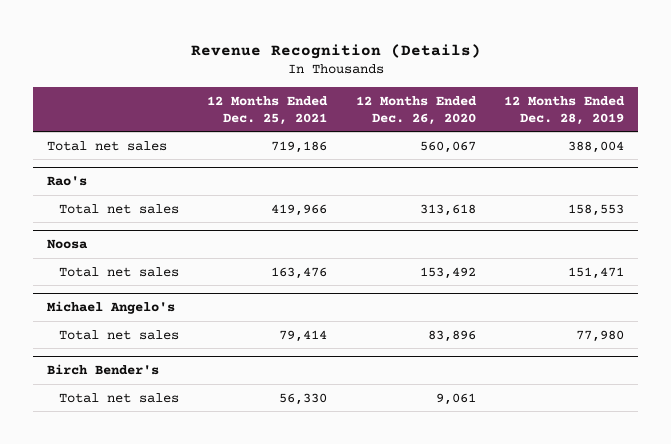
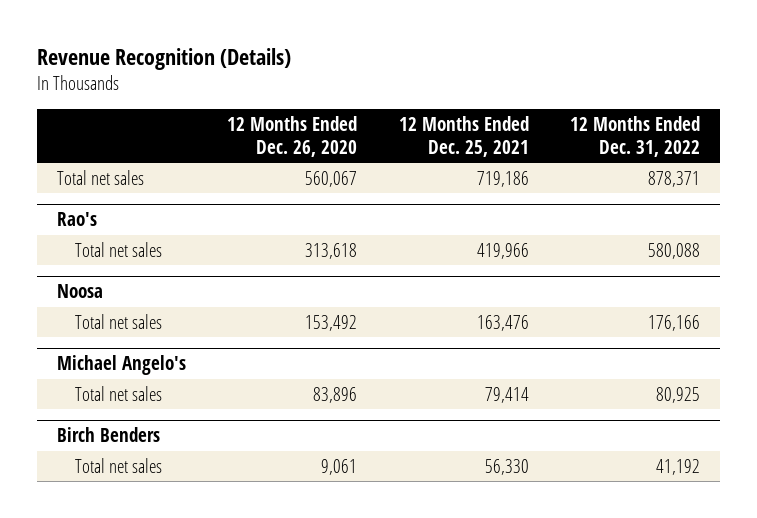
[504,95,626,125] 12 Months Ended Dec. 28, 2019 -> none
none -> [569,115,700,157] 12 Months Ended Dec. 31, 2022
[47,364,160,376] Birch Bender's -> [57,427,161,443] Birch Benders

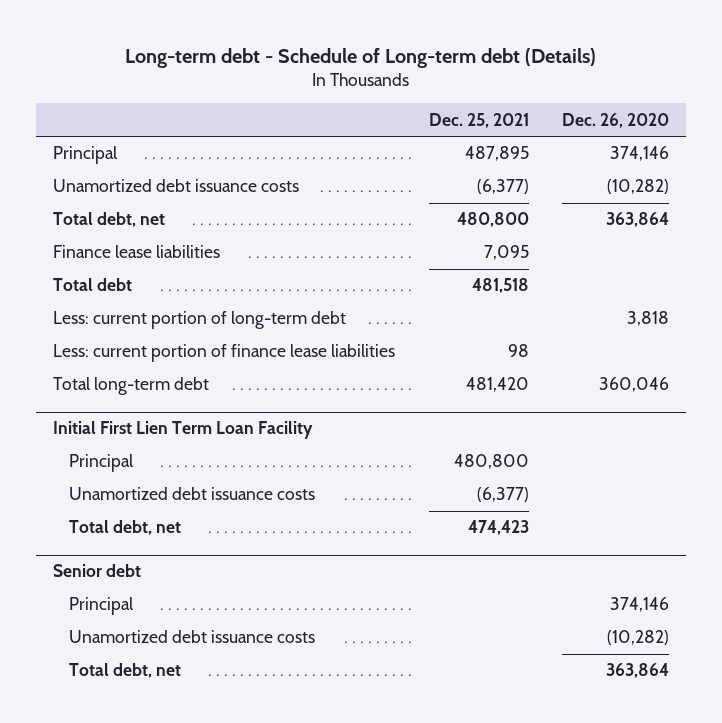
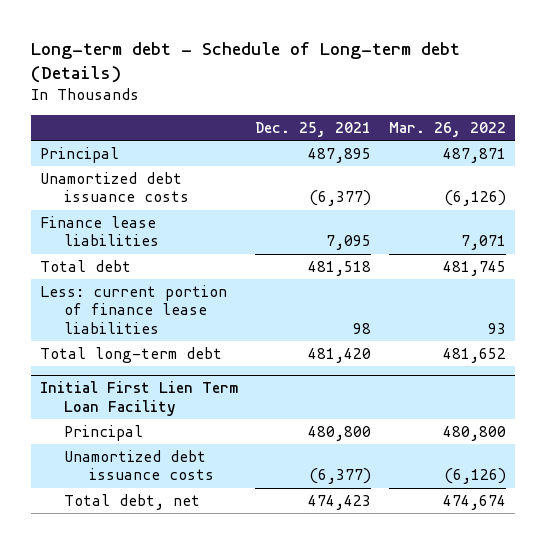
[562,112,670,128] Dec. 26, 2020 -> none
none -> [389,122,507,138] Mar. 26, 2022
[52,212,165,228] Total debt, net -> none
[52,311,346,330] Less: current portion of long-term debt -> none
[52,564,141,578] Senior debt -> none
[69,597,134,616] Principal -> none
[69,630,316,644] Unamortized debt issuance costs -> none
[69,663,182,679] Total debt, net -> none

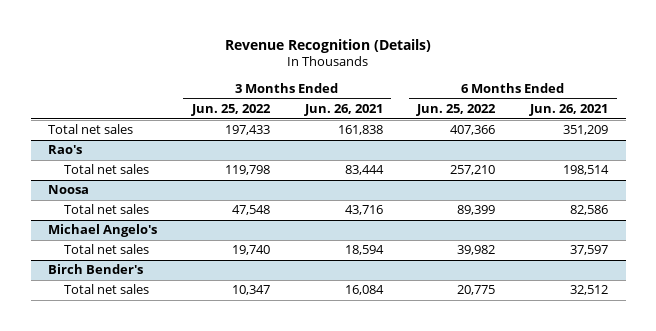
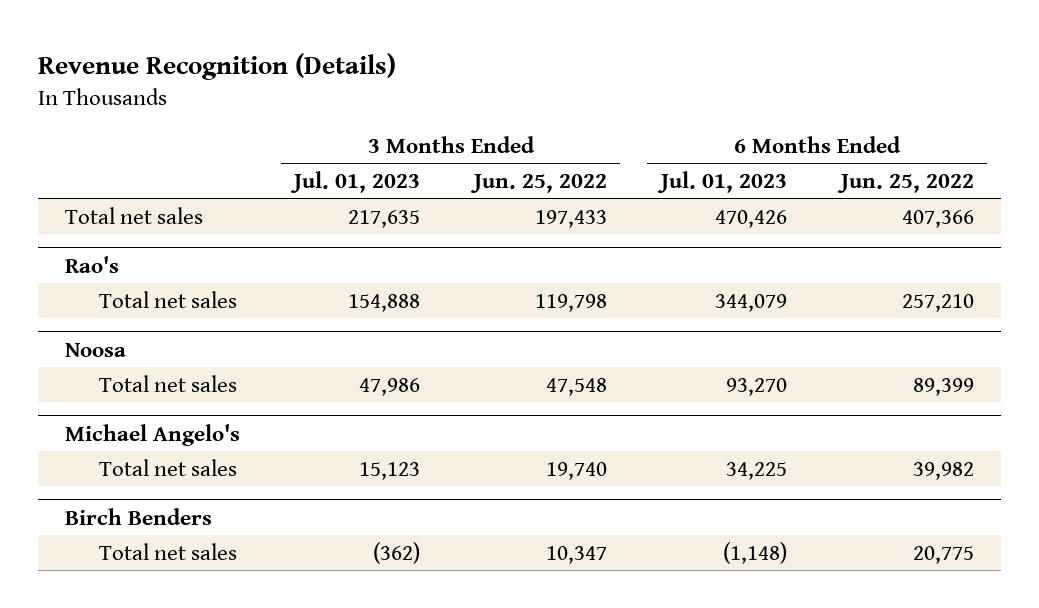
[303,103,383,116] Jun. 26, 2021 -> none
[529,103,609,116] Jun. 26, 2021 -> none
none -> [290,170,421,193] Jul. 01, 2023
none -> [656,170,787,193] Jul. 01, 2023
[47,264,143,275] Birch Bender's -> [65,507,213,525] Birch Benders

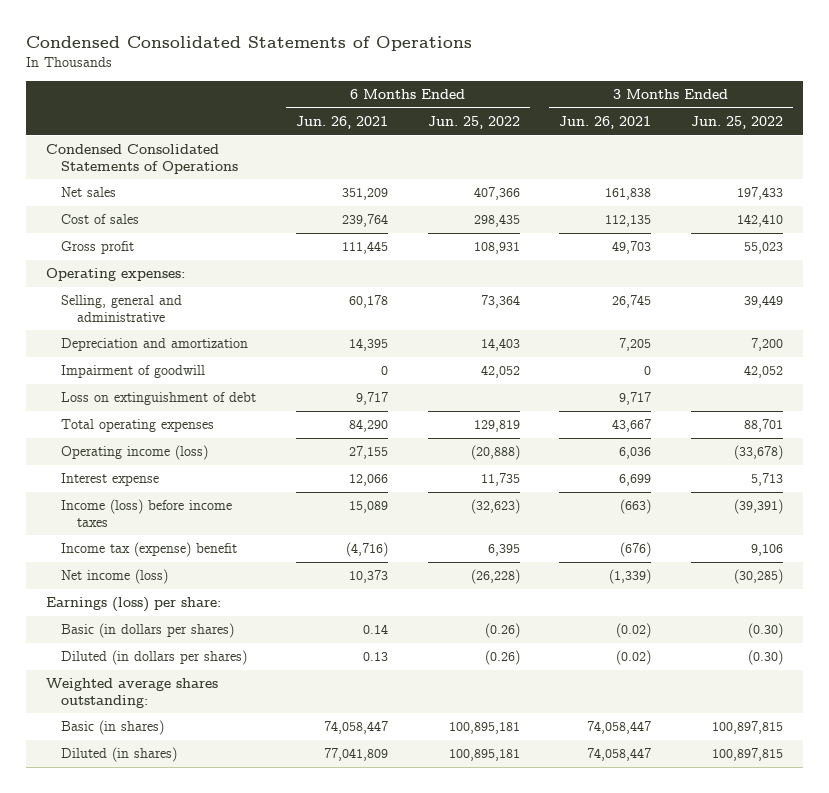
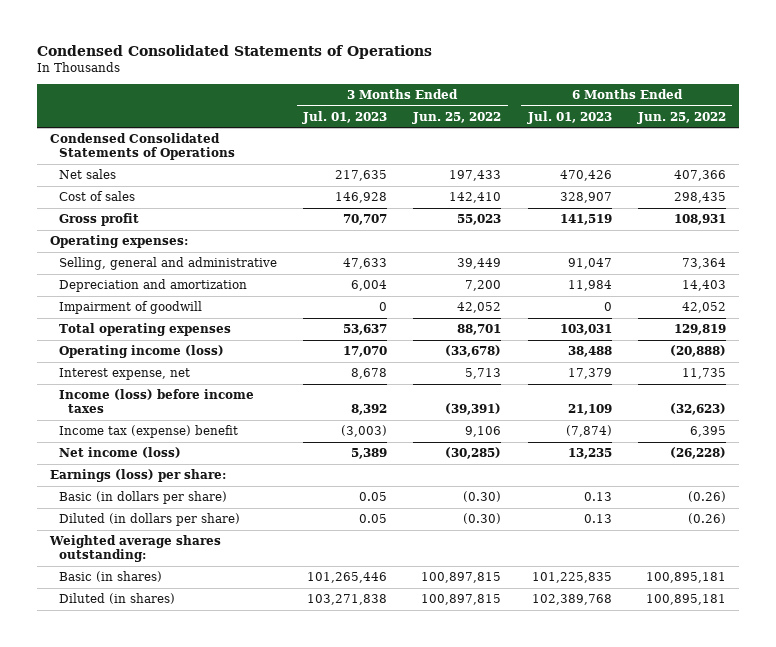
[296,116,389,130] Jun. 26, 2021 -> none
[559,116,652,130] Jun. 26, 2021 -> none
none -> [302,110,388,124] Jul. 01, 2023
none -> [526,110,612,124] Jul. 01, 2023
[61,392,257,406] Loss on extinguishment of debt -> none
[61,473,160,487] Interest expense -> [59,368,191,381] Interest expense, net
[61,623,235,639] Basic (in dollars per shares) -> [59,491,228,505] Basic (in dollars per share)
[61,650,248,666] Diluted (in dollars per shares) -> [59,513,241,527] Diluted (in dollars per share)

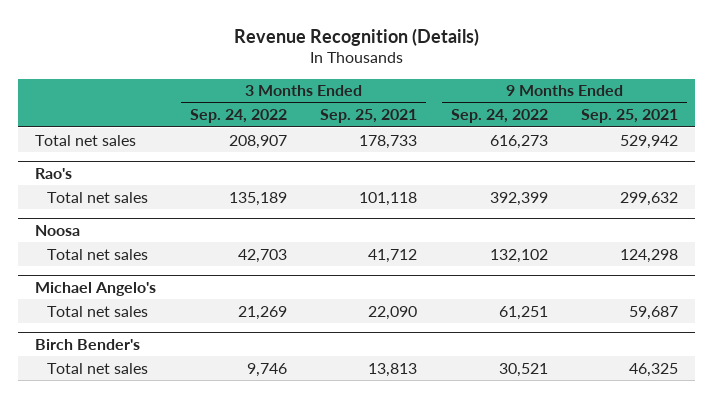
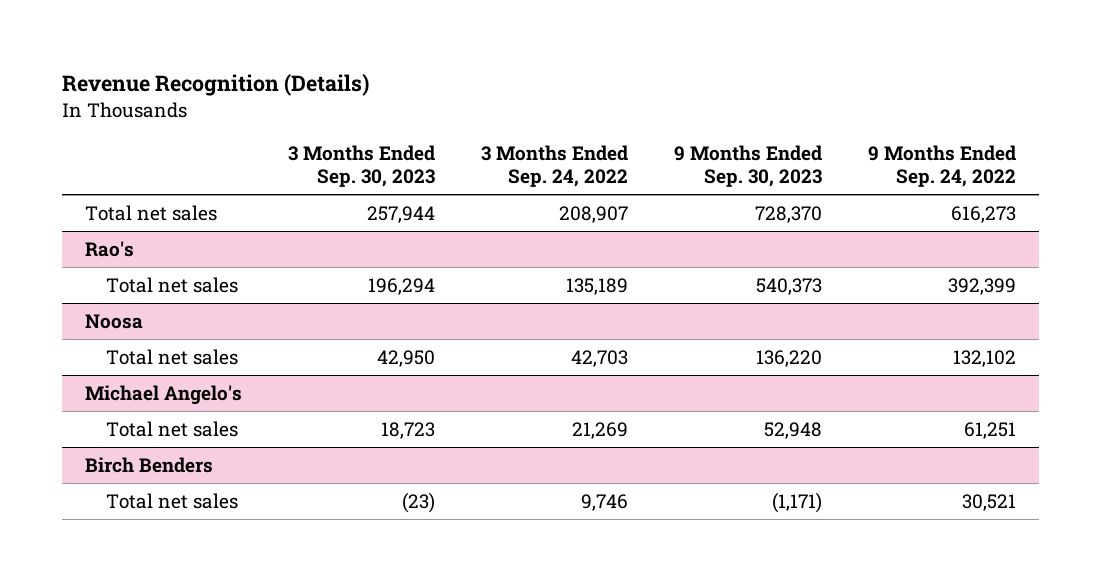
[320,109,418,124] Sep. 25, 2021 -> none
[581,109,679,124] Sep. 25, 2021 -> none
none -> [287,145,435,188] 3 Months Ended Sep. 30, 2023
none -> [673,145,822,188] 9 Months Ended Sep. 30, 2023
[35,338,141,350] Birch Bender's -> [84,456,213,473] Birch Benders

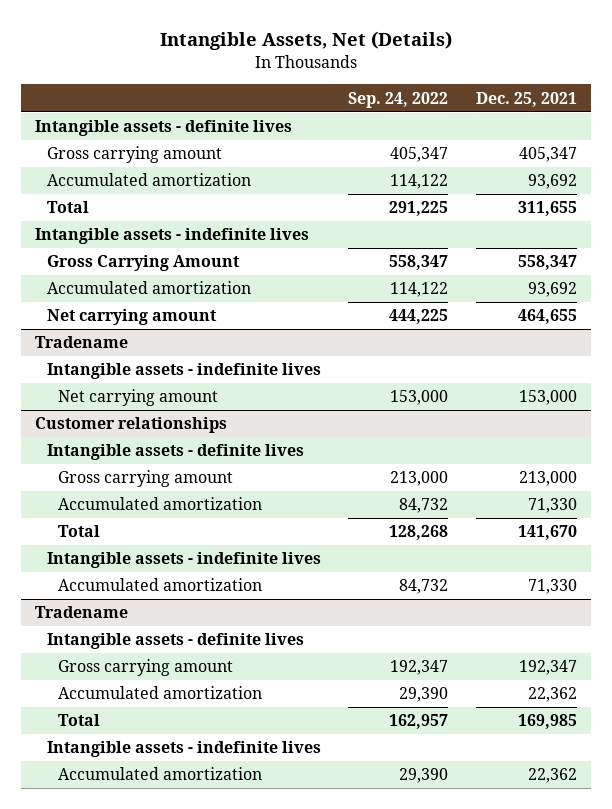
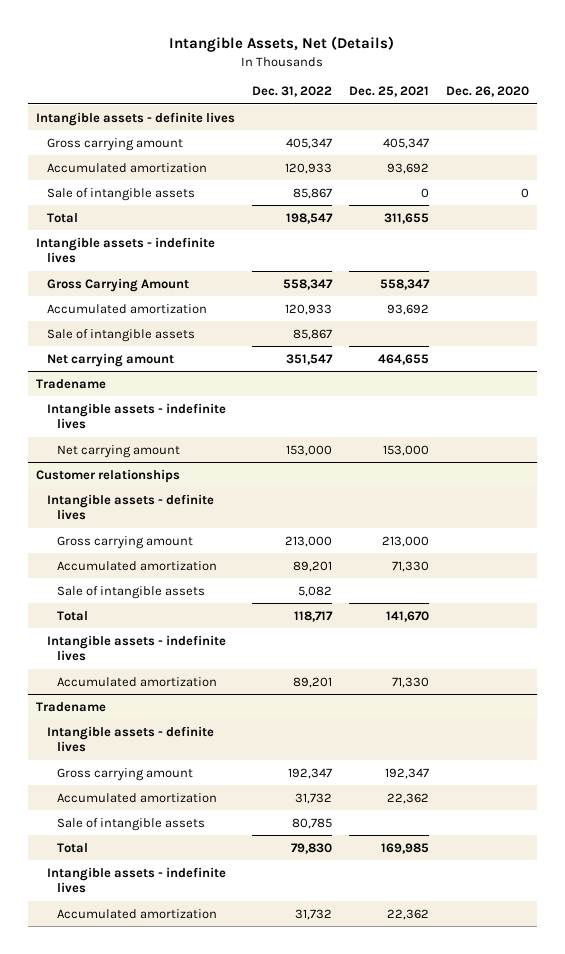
[348,91,449,108] Sep. 24, 2022 -> none
none -> [251,86,332,98] Dec. 31, 2022
none -> [445,86,529,98] Dec. 26, 2020
none -> [46,187,195,201] Sale of intangible assets
none -> [46,328,195,342] Sale of intangible assets
none -> [57,585,206,599] Sale of intangible assets
none -> [57,817,206,831] Sale of intangible assets

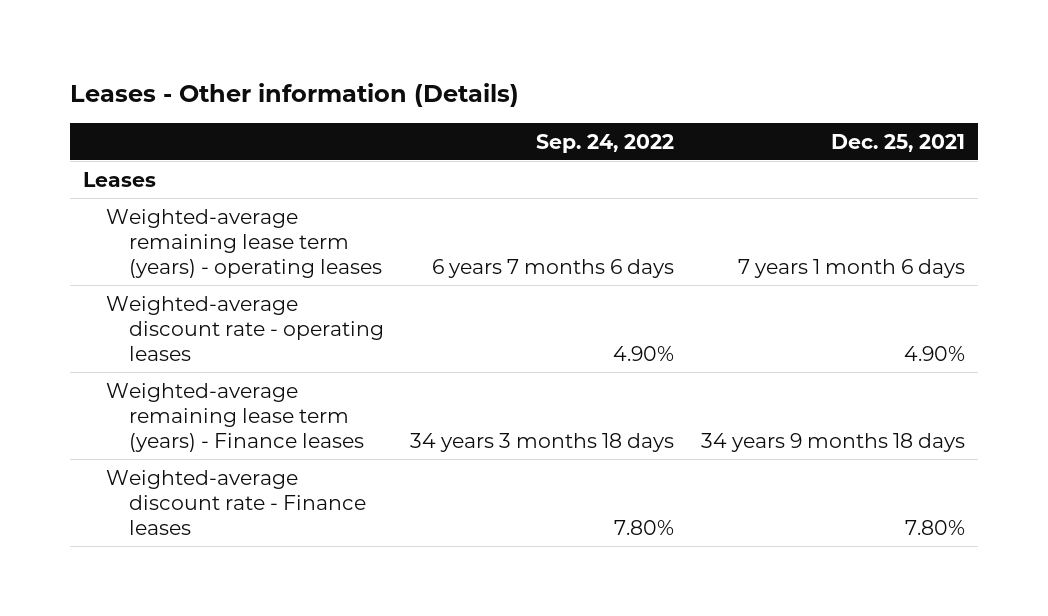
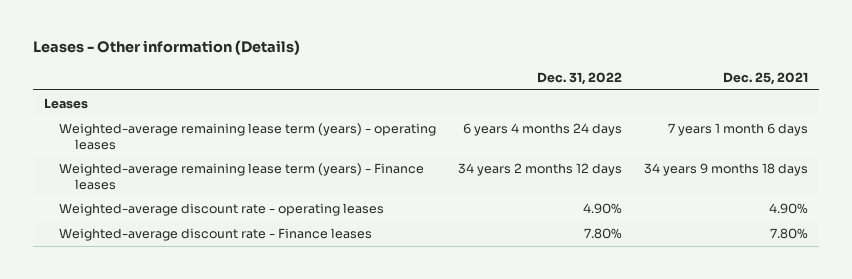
[536,133,675,153] Sep. 24, 2022 -> none
none -> [537,72,623,86] Dec. 31, 2022
[106,295,385,362] Weighted-average discount rate - operating leases -> [59,202,385,216] Weighted-average discount rate - operating leases

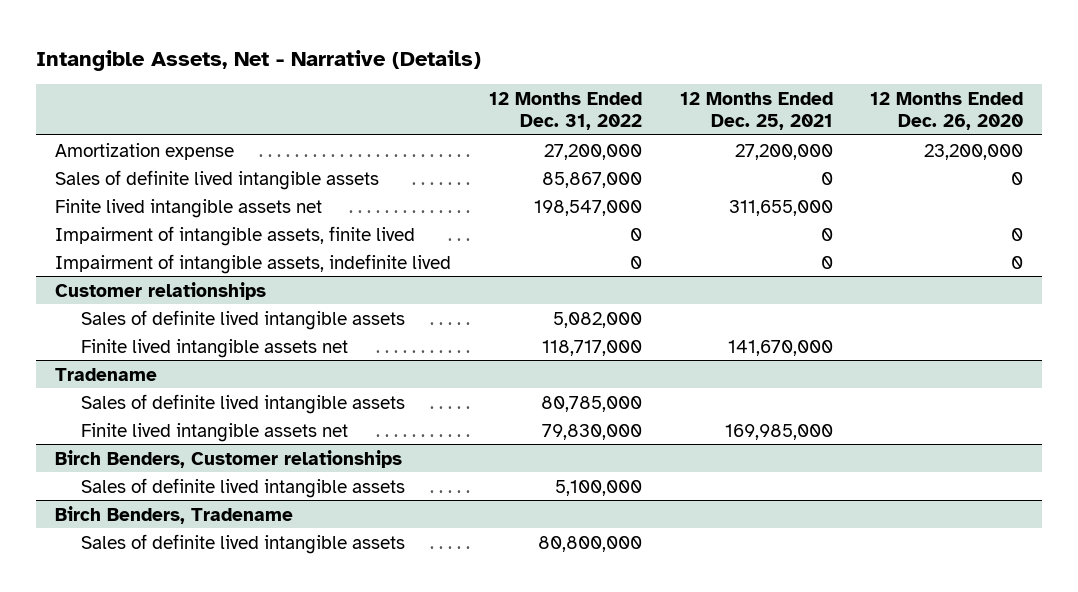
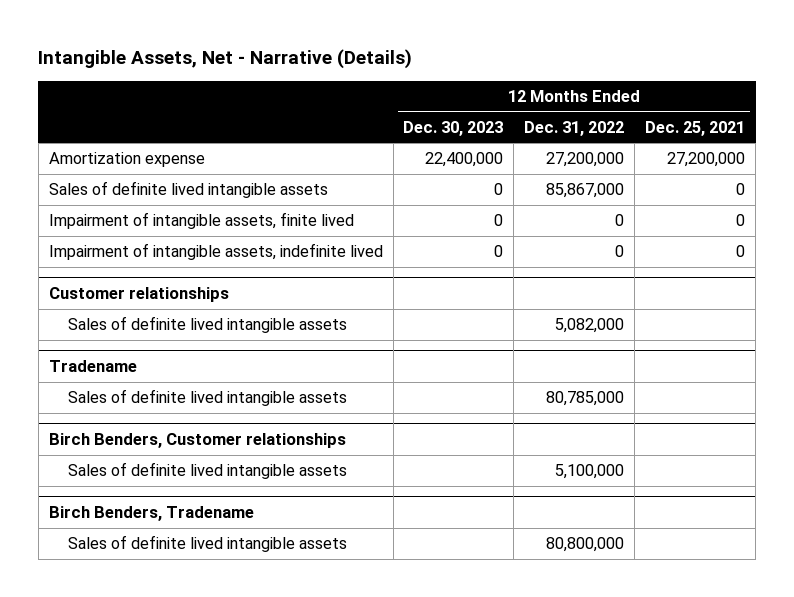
[870,91,1024,131] 12 Months Ended Dec. 26, 2020 -> none
none -> [403,120,504,136] Dec. 30, 2023
[55,198,323,218] Finite lived intangible assets net -> none
[81,338,349,358] Finite lived intangible assets net -> none
[81,422,349,442] Finite lived intangible assets net -> none

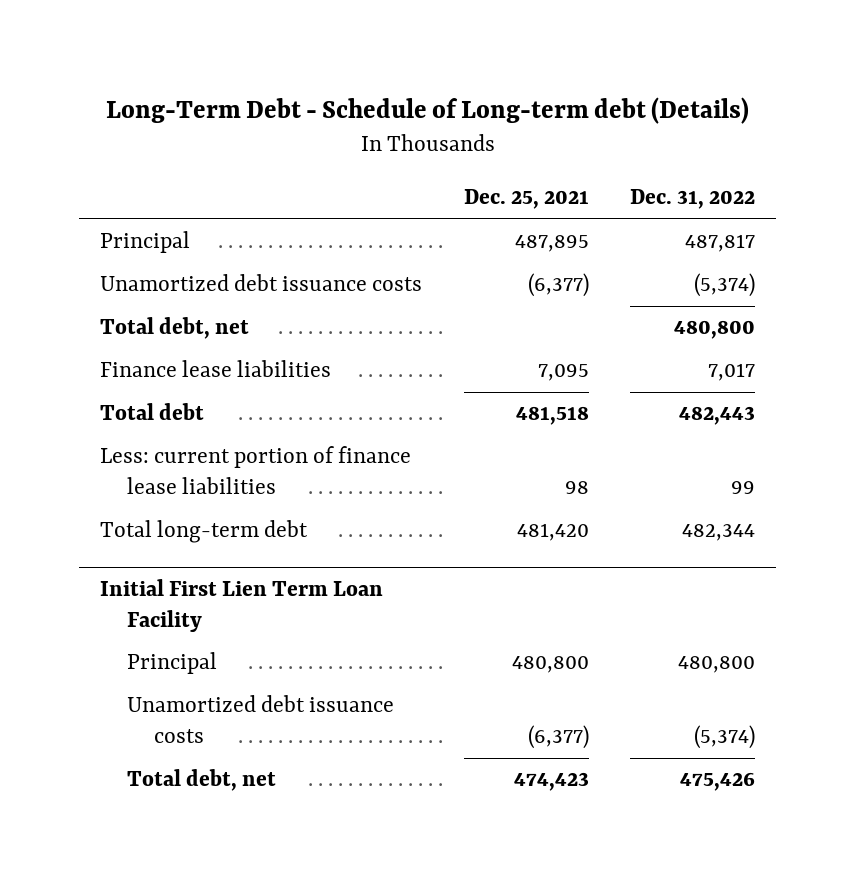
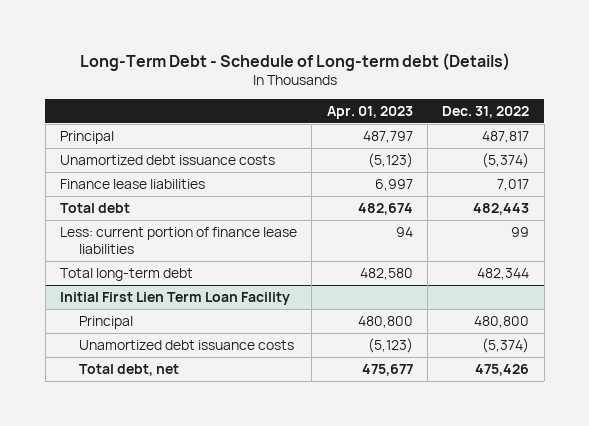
[463,189,589,210] Dec. 25, 2021 -> none
none -> [326,105,413,119] Apr. 01, 2023
[100,317,250,340] Total debt, net -> none

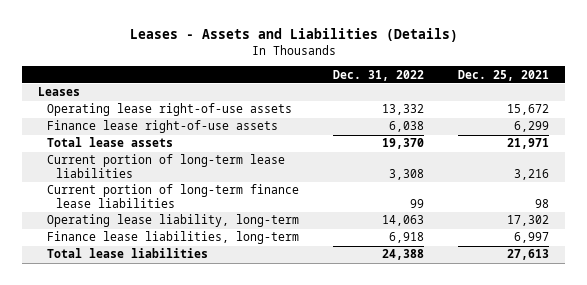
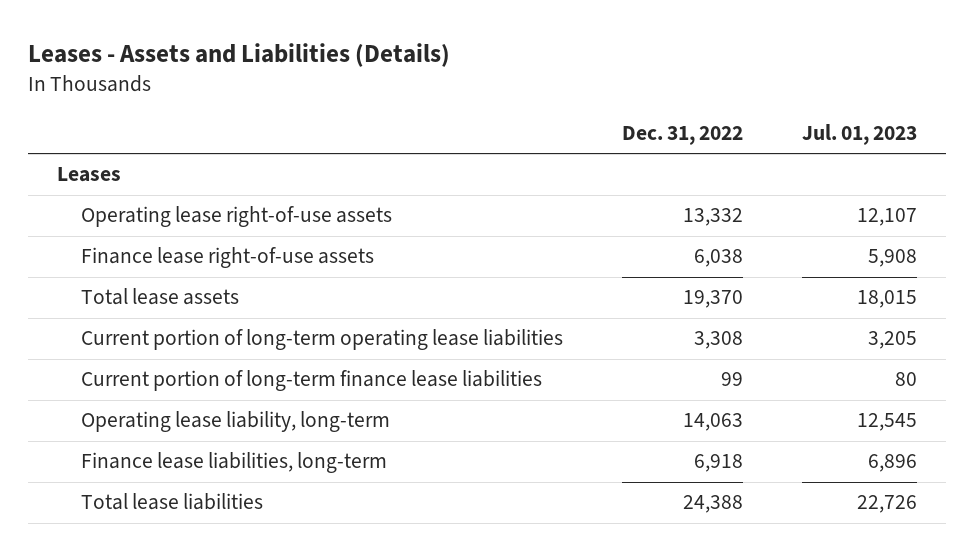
[457,69,549,81] Dec. 25, 2021 -> none
none -> [801,124,917,146] Jul. 01, 2023
[47,154,286,179] Current portion of long-term lease liabilities -> [81,329,564,351] Current portion of long-term operating lease liabilities

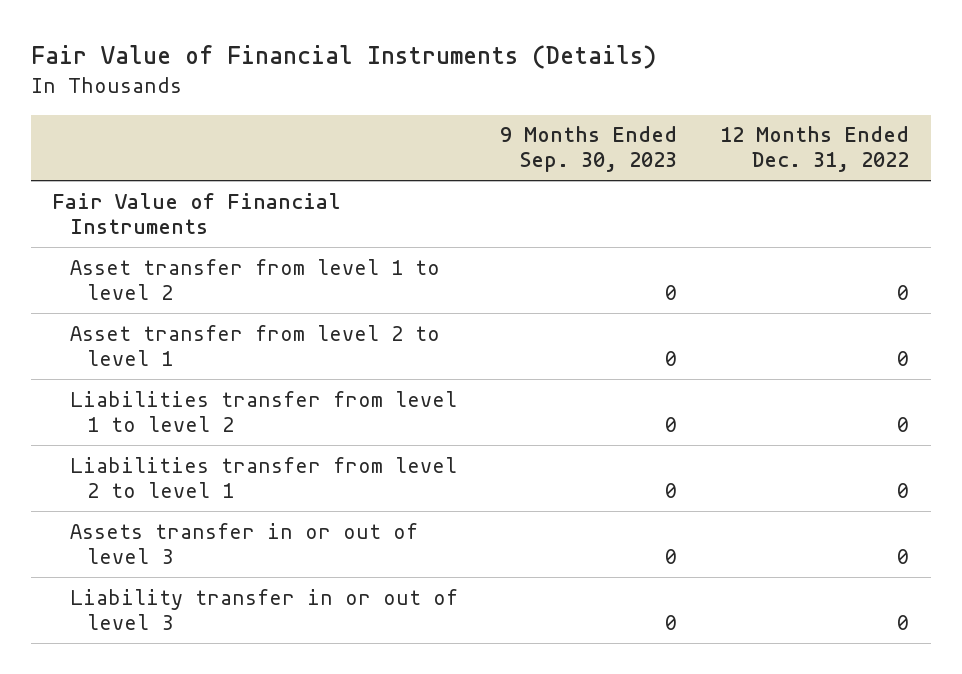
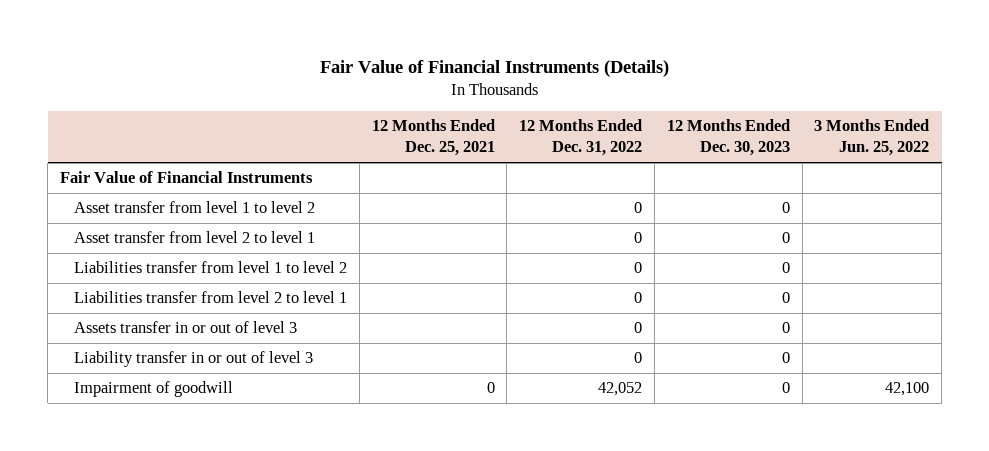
[500,126,678,173] 9 Months Ended Sep. 30, 2023 -> none
none -> [371,119,495,157] 12 Months Ended Dec. 25, 2021
none -> [666,119,790,157] 12 Months Ended Dec. 30, 2023
none -> [814,119,930,157] 3 Months Ended Jun. 25, 2022
none -> [74,381,234,398] Impairment of goodwill

